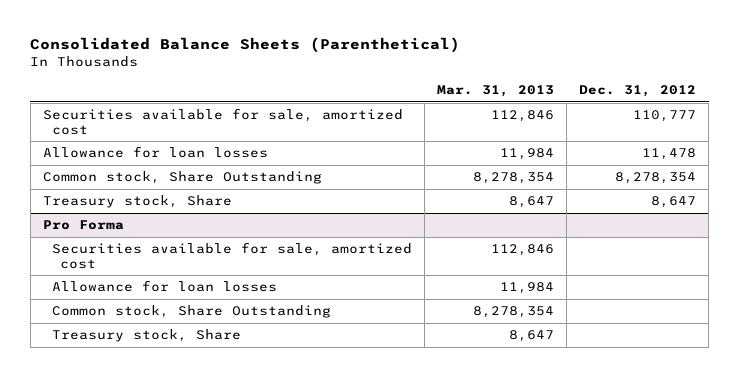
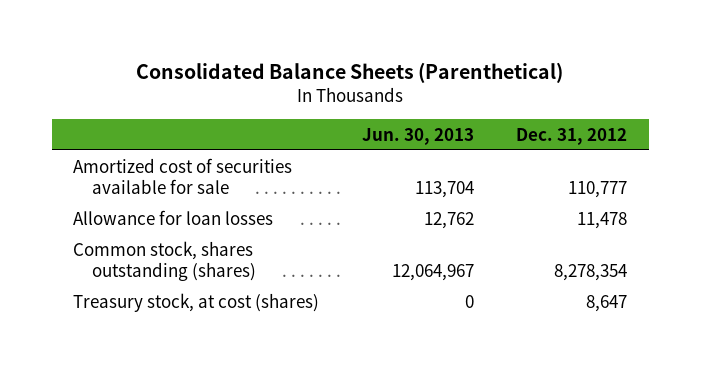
[436,85,554,98] Mar. 31, 2013 -> none
none -> [361,127,474,145] Jun. 30, 2013
[42,108,403,135] Securities available for sale, amortized cost -> [73,157,293,194] Amortized cost of securities available for sale
[42,220,124,231] Pro Forma -> none
[51,242,412,269] Securities available for sale, amortized cost -> none
[51,280,277,293] Allowance for loan losses -> none
[51,305,331,319] Common stock, Share Outstanding -> none
[51,329,241,343] Treasury stock, Share -> none
[42,171,322,185] Common stock, Share Outstanding -> [73,240,257,281] Common stock, shares outstanding (shares)
[42,195,232,209] Treasury stock, Share -> [73,292,320,312] Treasury stock, at cost (shares)

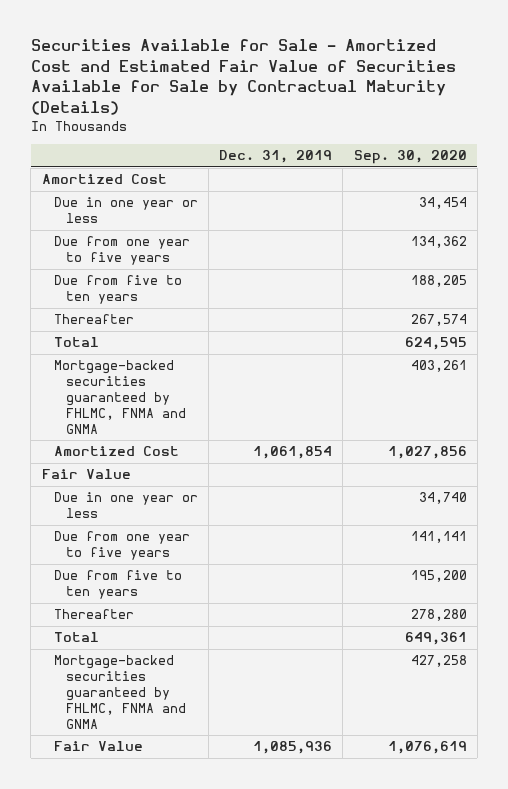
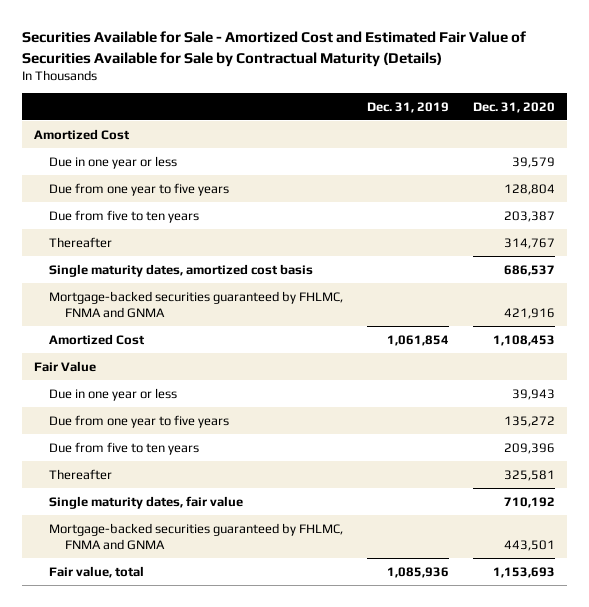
[353,150,467,165] Sep. 30, 2020 -> none
none -> [472,101,555,113] Dec. 31, 2020
[53,337,99,348] Total -> [49,263,314,277] Single maturity dates, amortized cost basis
[53,632,99,643] Total -> [49,495,244,509] Single maturity dates, fair value
[53,741,143,752] Fair Value -> [49,565,145,578] Fair value, total

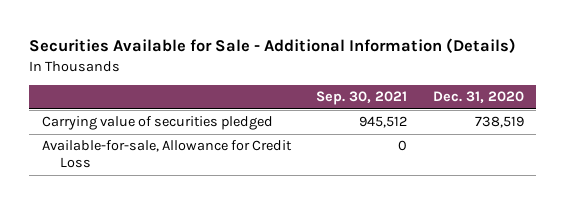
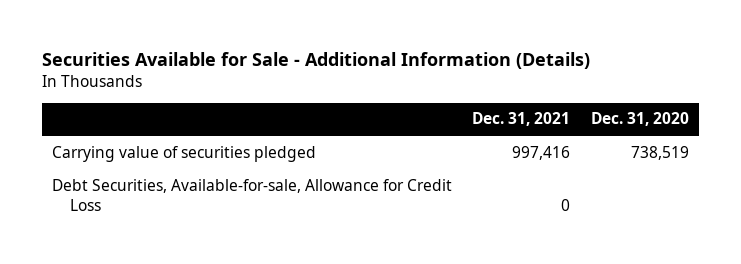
[316,91,408,106] Sep. 30, 2021 -> none
none -> [472,112,571,127] Dec. 31, 2021
[41,140,292,169] Available-for-sale, Allowance for Credit Loss -> [52,178,453,211] Debt Securities, Available-for-sale, Allowance for Credit Loss

